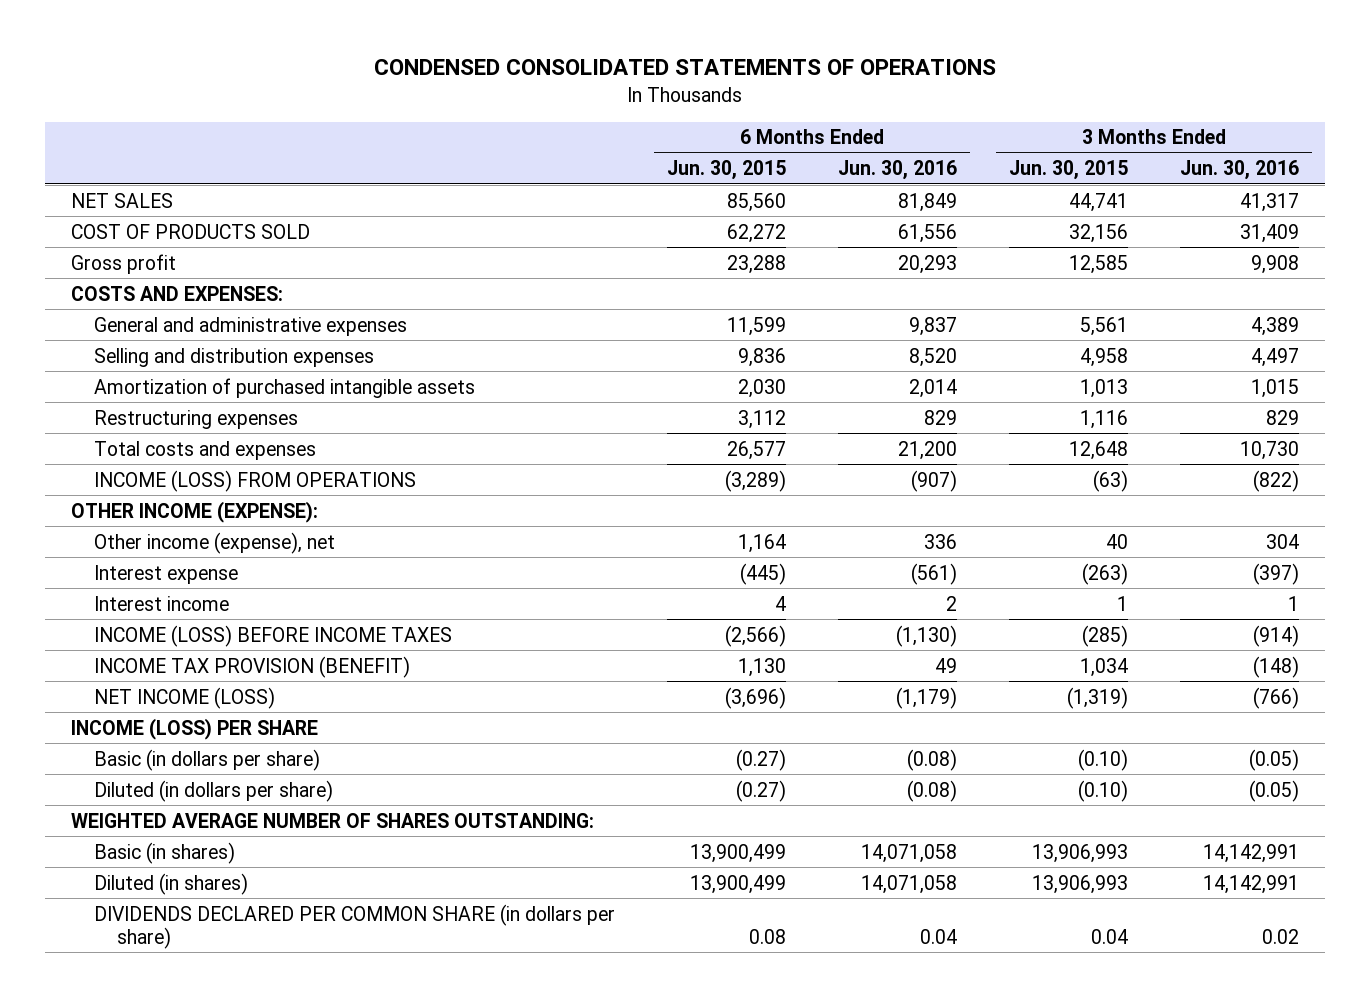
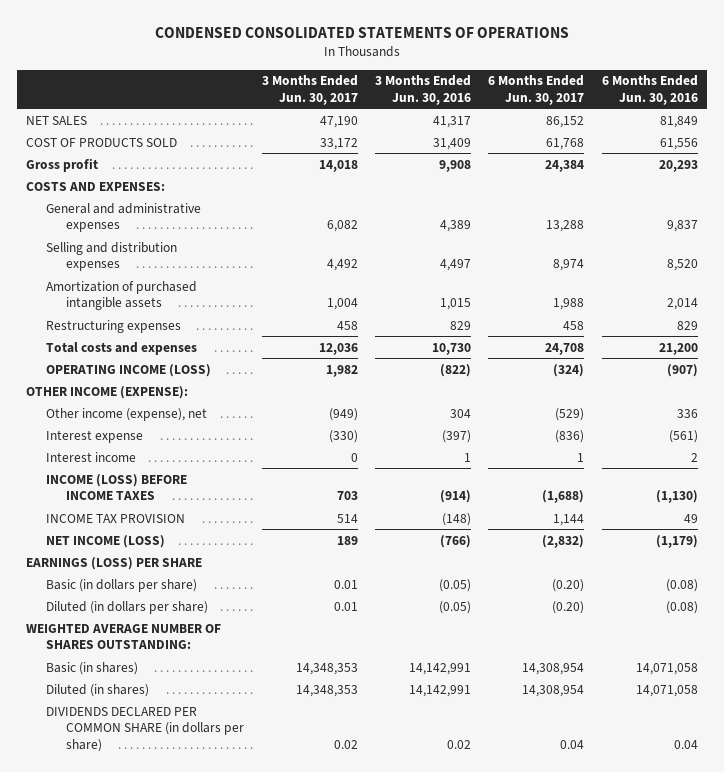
[667,160,787,181] Jun. 30, 2015 -> none
[1008,160,1128,181] Jun. 30, 2015 -> none
none -> [261,75,358,105] 3 Months Ended Jun. 30, 2017
none -> [488,75,585,105] 6 Months Ended Jun. 30, 2017
[94,469,417,492] INCOME (LOSS) FROM OPERATIONS -> [45,363,211,377] OPERATING INCOME (LOSS)
[94,655,411,678] INCOME TAX PROVISION (BENEFIT) -> [45,513,185,523] INCOME TAX PROVISION
[70,717,318,740] INCOME (LOSS) PER SHARE -> [25,556,202,570] EARNINGS (LOSS) PER SHARE

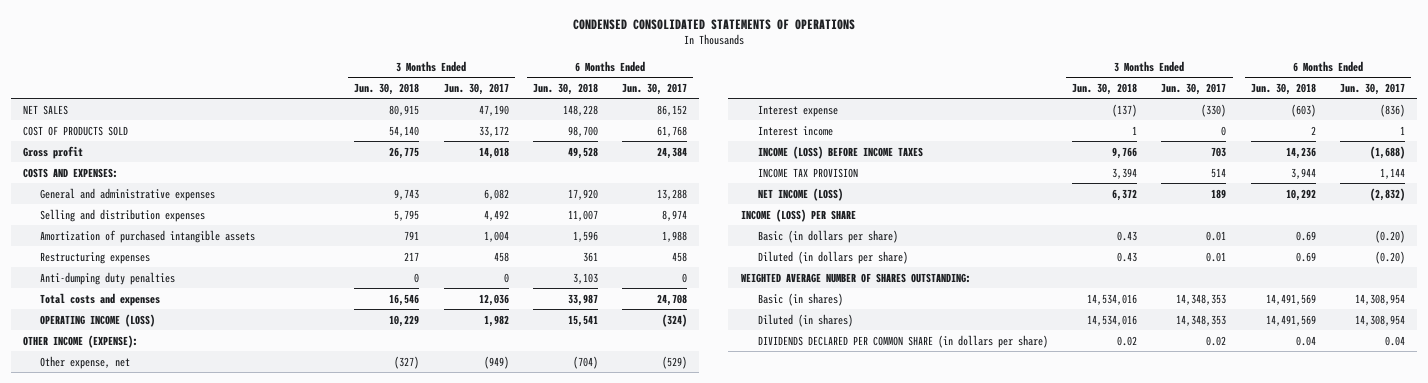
[374,75,471,105] 3 Months Ended Jun. 30, 2016 -> none
[601,75,698,105] 6 Months Ended Jun. 30, 2016 -> none
none -> [354,82,420,95] Jun. 30, 2018
none -> [532,82,598,95] Jun. 30, 2018
none -> [39,271,175,285] Anti-dumping duty penalties
[45,407,207,421] Other income (expense), net -> [39,355,130,369] Other expense, net
[25,556,202,570] EARNINGS (LOSS) PER SHARE -> [740,208,856,222] INCOME (LOSS) PER SHARE

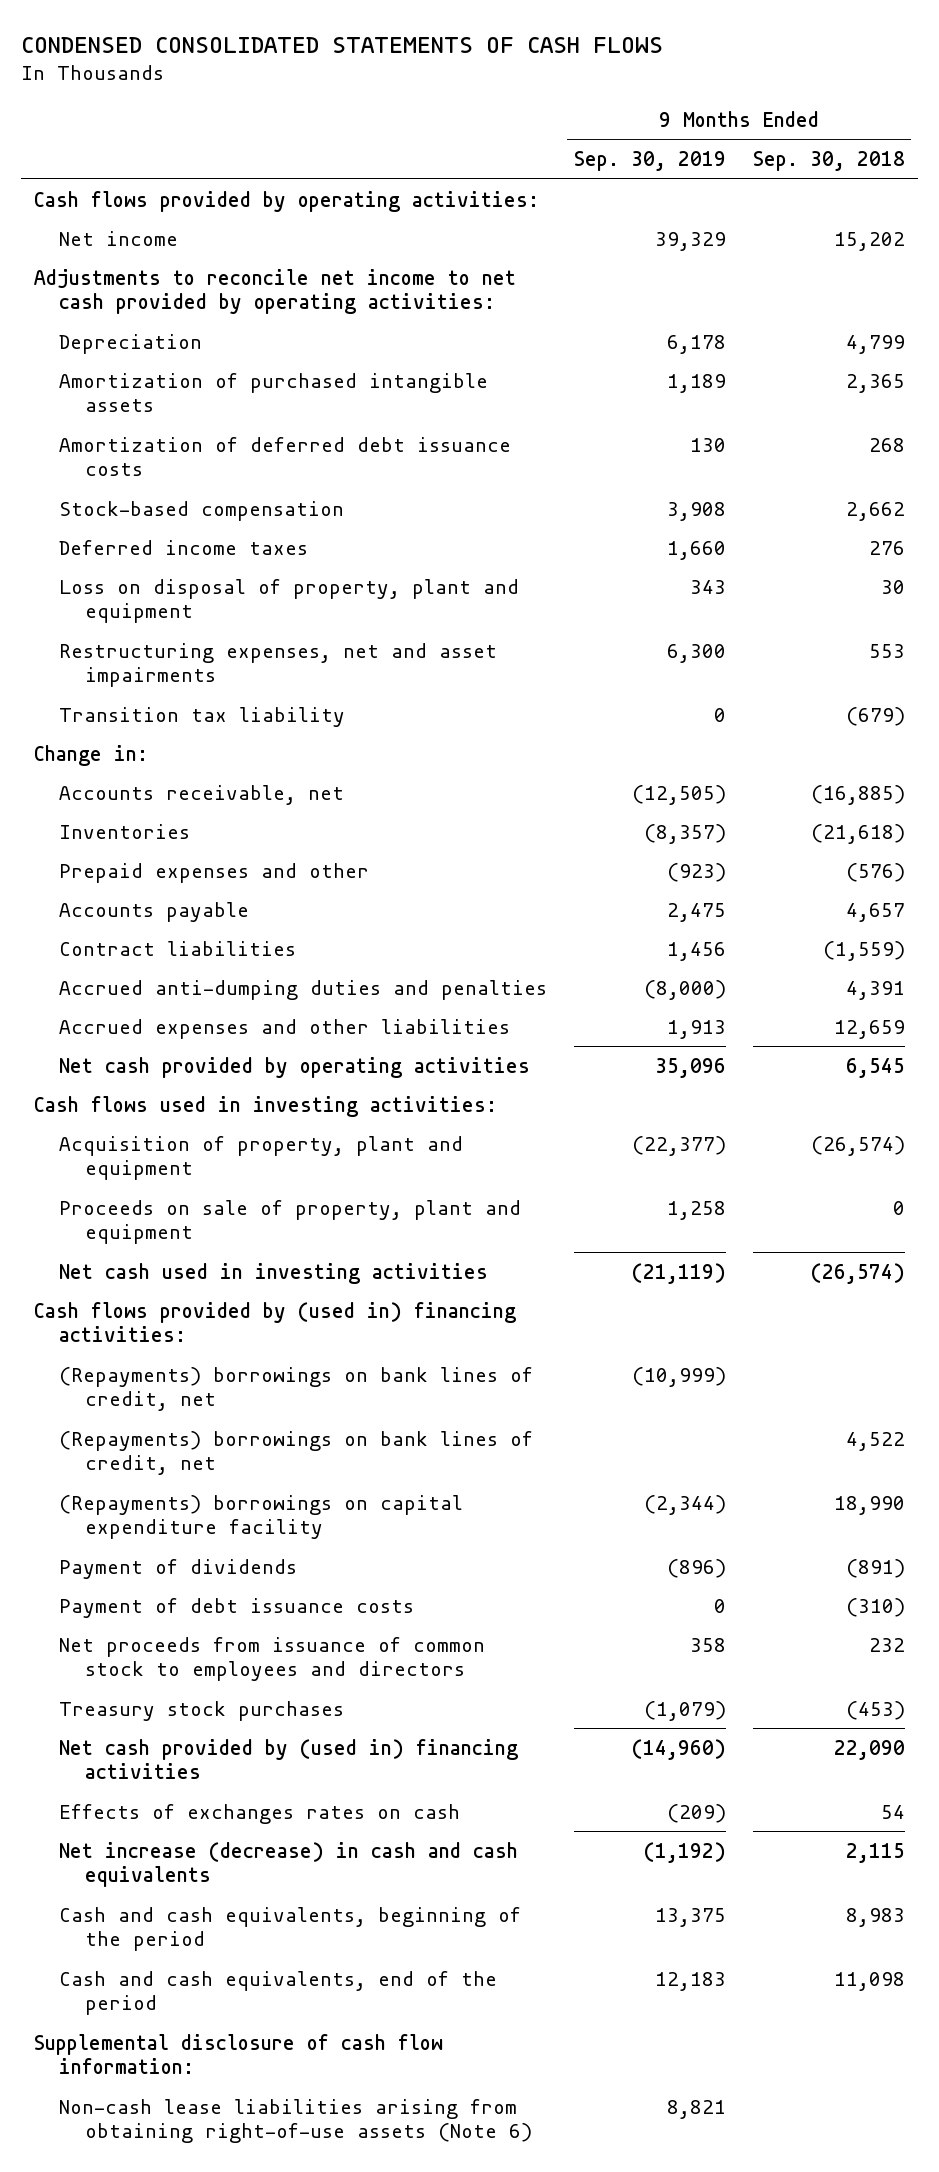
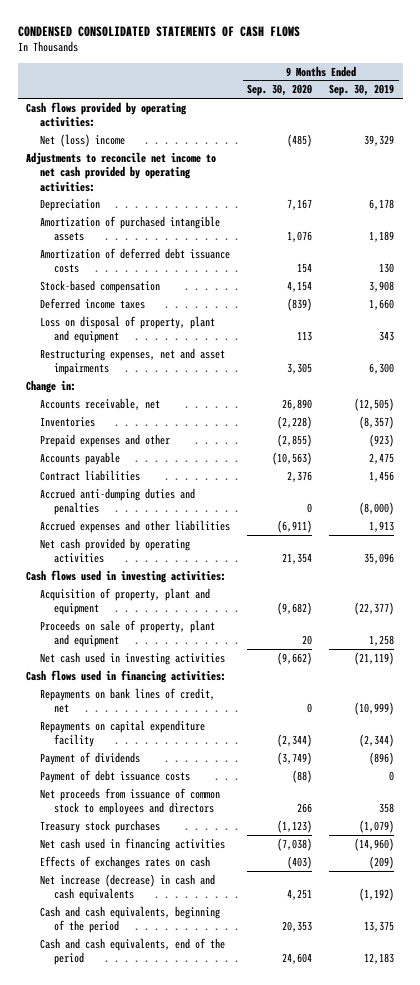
[752,150,905,171] Sep. 30, 2018 -> none
none -> [247,84,313,97] Sep. 30, 2020
[59,230,179,246] Net income -> [40,133,126,147] Net (loss) income
[59,706,346,727] Transition tax liability -> none
[59,1430,534,1476] (Repayments) borrowings on bank lines of credit, net -> none
[34,1301,517,1343] Cash flows provided by (used in) financing activities: -> [26,669,227,683] Cash flows used in financing activities:
[59,1366,534,1412] (Repayments) borrowings on bank lines of credit, net -> [40,687,216,714] Repayments on bank lines of credit, net
[59,1494,464,1540] (Repayments) borrowings on capital expenditure facility -> [40,719,206,748] Repayments on capital expenditure facility
[59,1738,519,1780] Net cash provided by (used in) financing activities -> [40,837,226,851] Net cash used in financing activities
[34,2033,444,2075] Supplemental disclosure of cash flow information: -> none
[59,2098,532,2144] Non-cash lease liabilities arising from obtaining right-of-use assets (Note 6) -> none

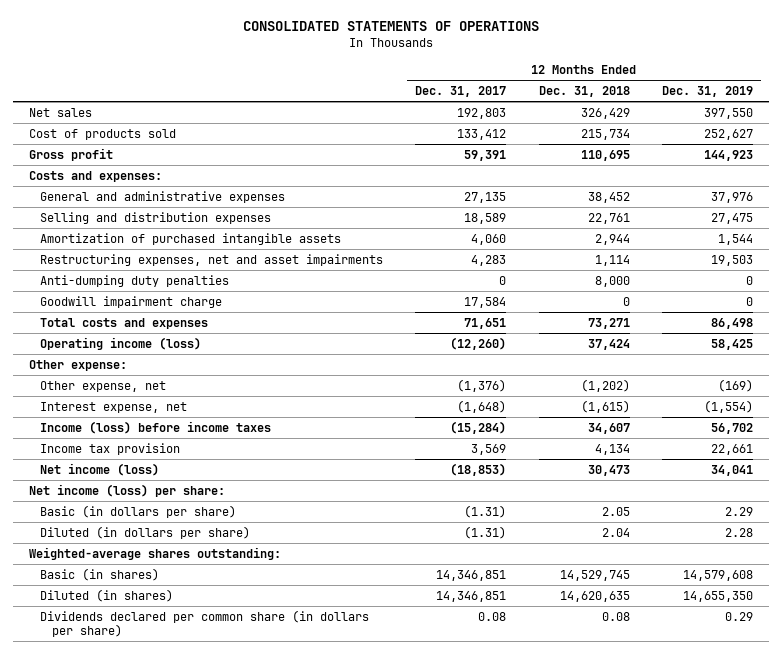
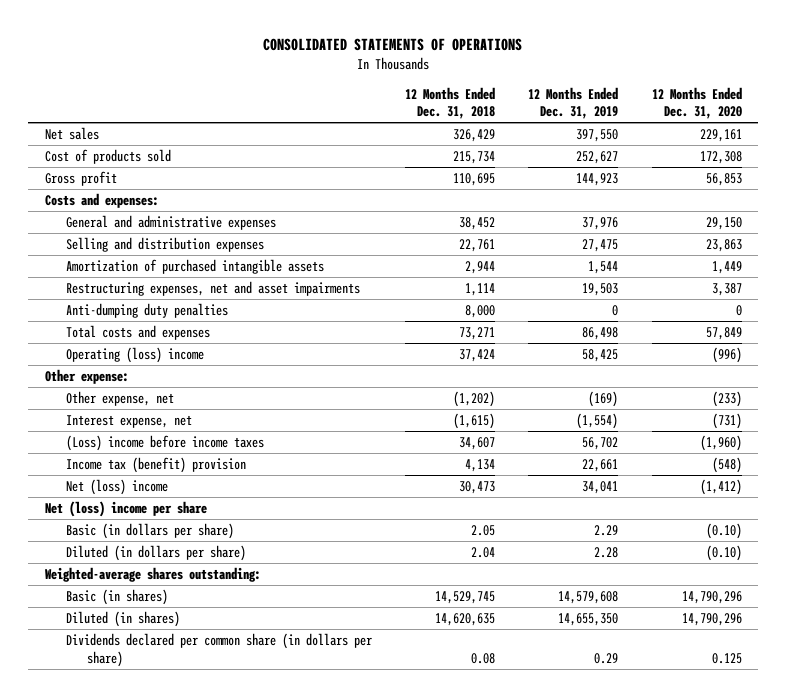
[415,85,507,97] Dec. 31, 2017 -> none
none -> [651,86,742,120] 12 Months Ended Dec. 31, 2020
[40,295,223,308] Goodwill impairment charge -> none
[40,336,202,350] Operating income (loss) -> [65,346,204,363] Operating (loss) income
[40,420,272,434] Income (loss) before income taxes -> [65,434,264,451] (Loss) income before income taxes
[40,442,181,455] Income tax provision -> [65,456,246,473] Income tax (benefit) provision
[40,462,160,476] Net income (loss) -> [65,478,168,495] Net (loss) income
[28,483,225,497] Net income (loss) per share: -> [44,500,207,517] Net (loss) income per share

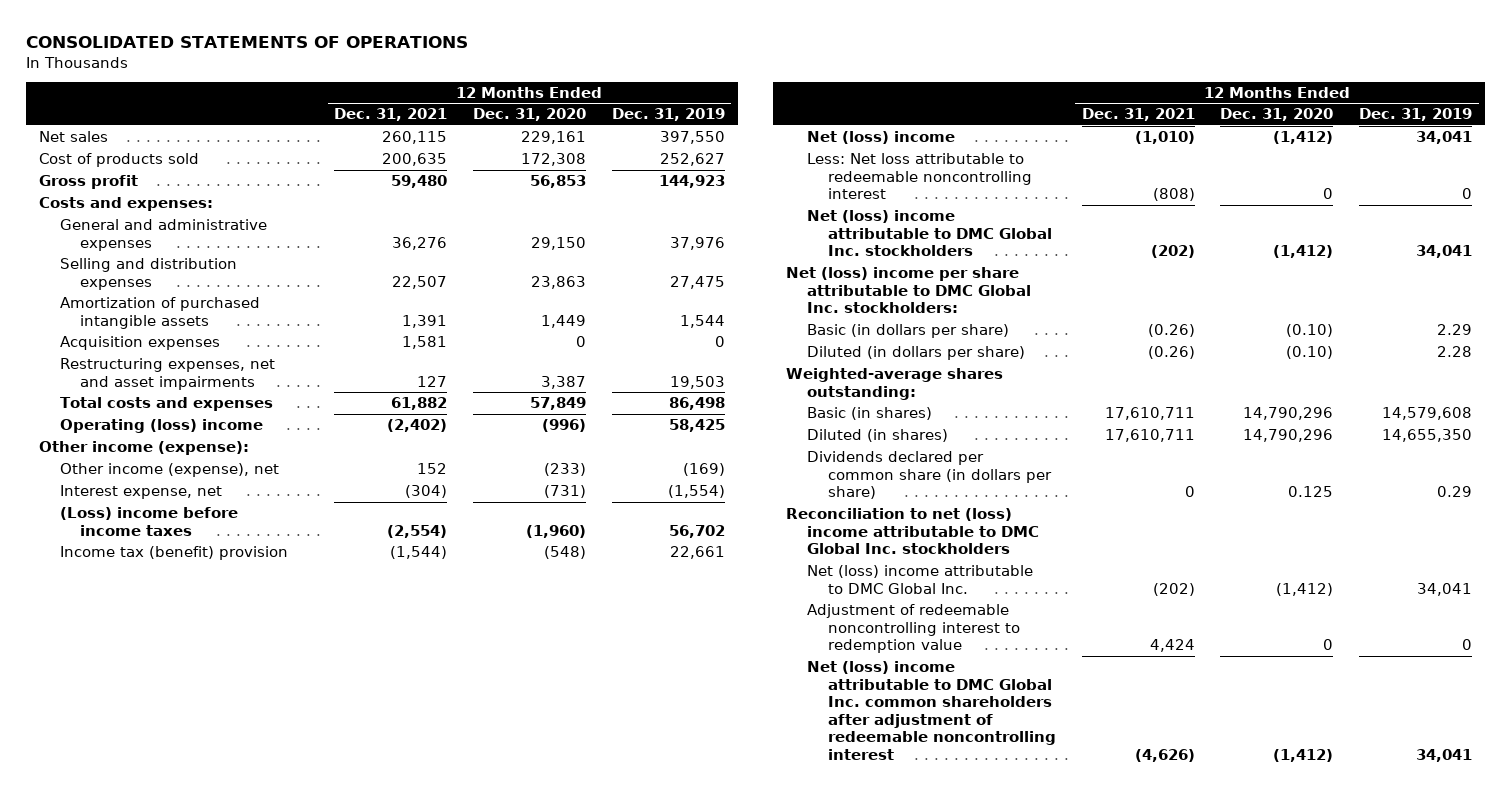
[405,86,496,120] 12 Months Ended Dec. 31, 2018 -> none
none -> [334,108,448,122] Dec. 31, 2021
none -> [59,336,220,351] Acquisition expenses
[65,302,228,318] Anti-dumping duty penalties -> none
[44,368,129,384] Other expense: -> [38,441,249,456] Other income (expense):
[65,390,174,406] Other expense, net -> [59,463,279,478] Other income (expense), net
none -> [807,153,1032,200] Less: Net loss attributable to redeemable noncontrolling interest
none -> [807,210,1052,257] Net (loss) income attributable to DMC Global Inc. stockholders
[44,500,207,517] Net (loss) income per share -> [786,267,1032,314] Net (loss) income per share attributable to DMC Global Inc. stockholders:
none -> [786,508,1040,555] Reconciliation to net (loss) income attributable to DMC Global Inc. stockholders
none -> [807,565,1034,594] Net (loss) income attributable to DMC Global Inc.
none -> [807,604,1020,654] Adjustment of redeemable noncontrolling interest to redemption value
none -> [807,661,1056,760] Net (loss) income attributable to DMC Global Inc. common shareholders after adjustment of redeemable noncontrolling interest

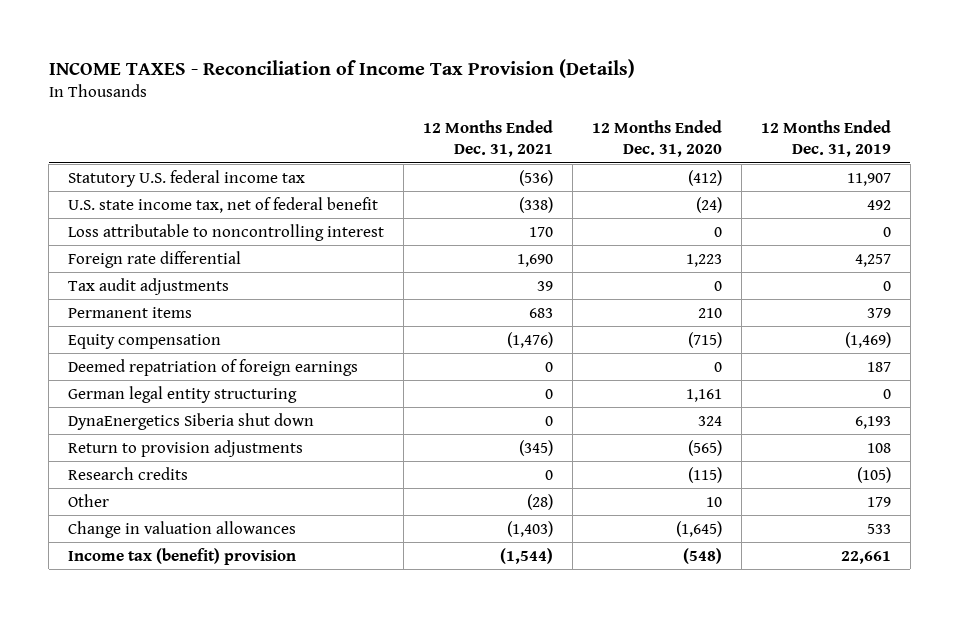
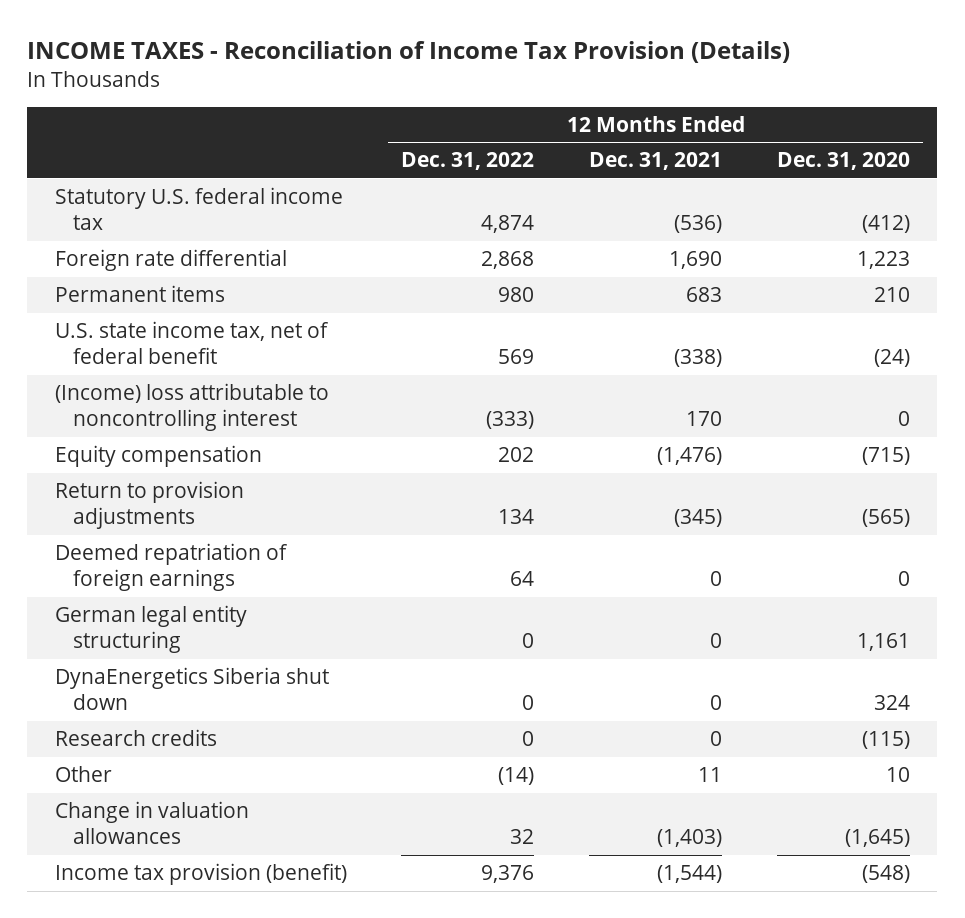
[760,119,891,158] 12 Months Ended Dec. 31, 2019 -> none
none -> [401,152,535,171] Dec. 31, 2022
[68,223,385,241] Loss attributable to noncontrolling interest -> none
[68,277,230,295] Tax audit adjustments -> none
[68,196,379,213] U.S. state income tax, net of federal benefit -> [54,320,329,365] U.S. state income tax, net of federal benefit
none -> [54,382,329,432] (Income) loss attributable to noncontrolling interest
[68,439,304,457] Return to provision adjustments -> [54,480,244,530] Return to provision adjustments
[526,493,553,510] (28) -> [698,766,723,782] 11
[68,547,297,565] Income tax (benefit) provision -> [54,862,347,885] Income tax provision (benefit)

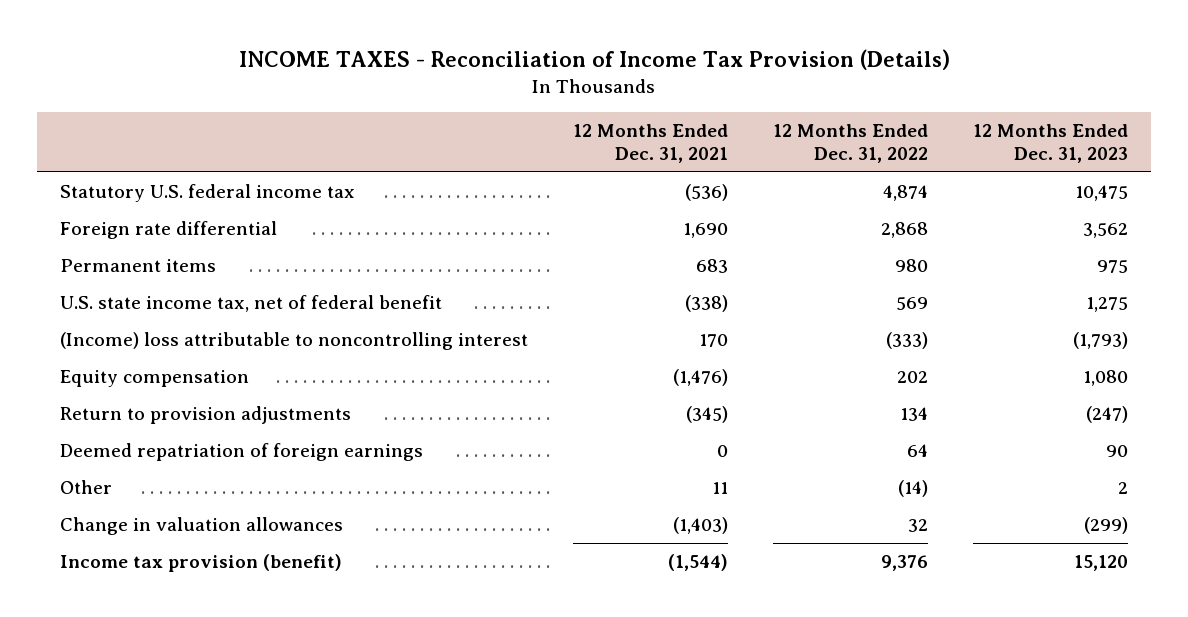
[776,152,910,171] Dec. 31, 2020 -> none
none -> [973,124,1129,164] 12 Months Ended Dec. 31, 2023
[54,604,247,654] German legal entity structuring -> none
[54,666,329,711] DynaEnergetics Siberia shut down -> none
[54,728,217,746] Research credits -> none

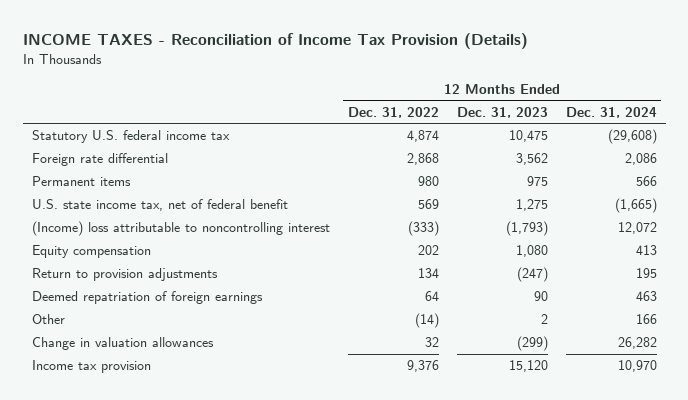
[573,124,729,164] 12 Months Ended Dec. 31, 2021 -> none
none -> [565,106,657,118] Dec. 31, 2024
[59,553,342,572] Income tax provision (benefit) -> [31,360,151,374] Income tax provision

